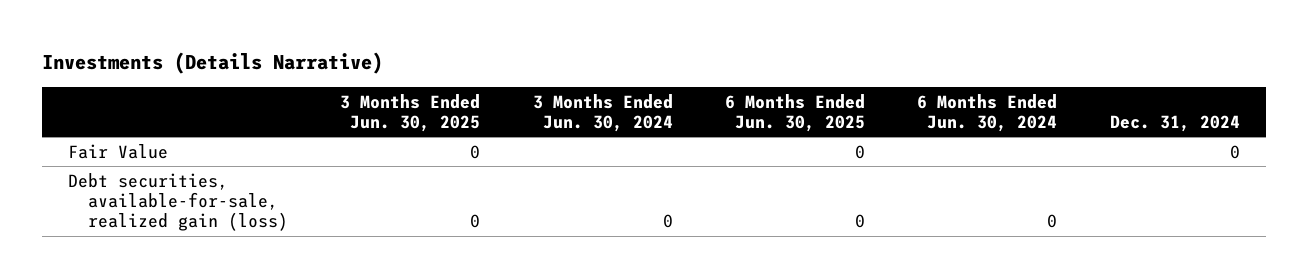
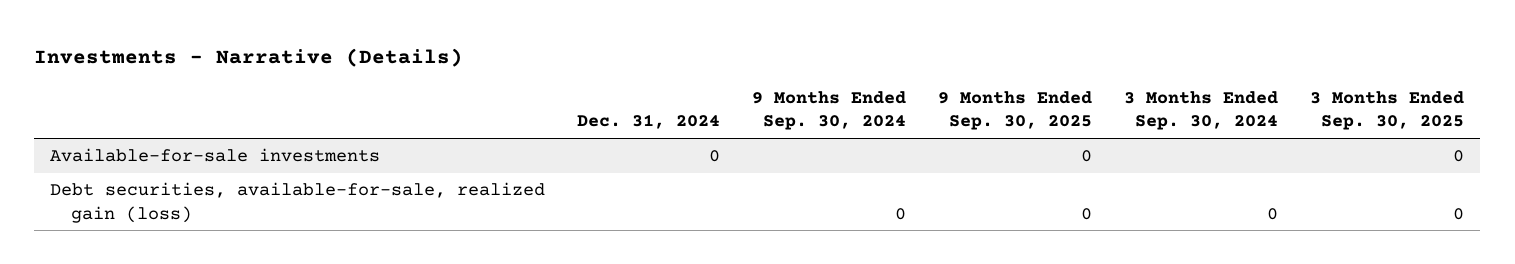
[42,52,384,75] Investments (Details Narrative) -> [34,47,464,67] Investments - Narrative (Details)
[340,93,481,132] 3 Months Ended Jun. 30, 2025 -> none
[532,93,673,132] 3 Months Ended Jun. 30, 2024 -> none
[725,93,866,132] 6 Months Ended Jun. 30, 2025 -> none
[917,93,1058,132] 6 Months Ended Jun. 30, 2024 -> none
none -> [752,91,907,131] 9 Months Ended Sep. 30, 2024
none -> [938,91,1093,131] 9 Months Ended Sep. 30, 2025
none -> [1124,91,1279,131] 3 Months Ended Sep. 30, 2024
none -> [1310,91,1465,131] 3 Months Ended Sep. 30, 2025
[68,143,169,159] Fair Value -> [50,148,381,163] Available-for-sale investments

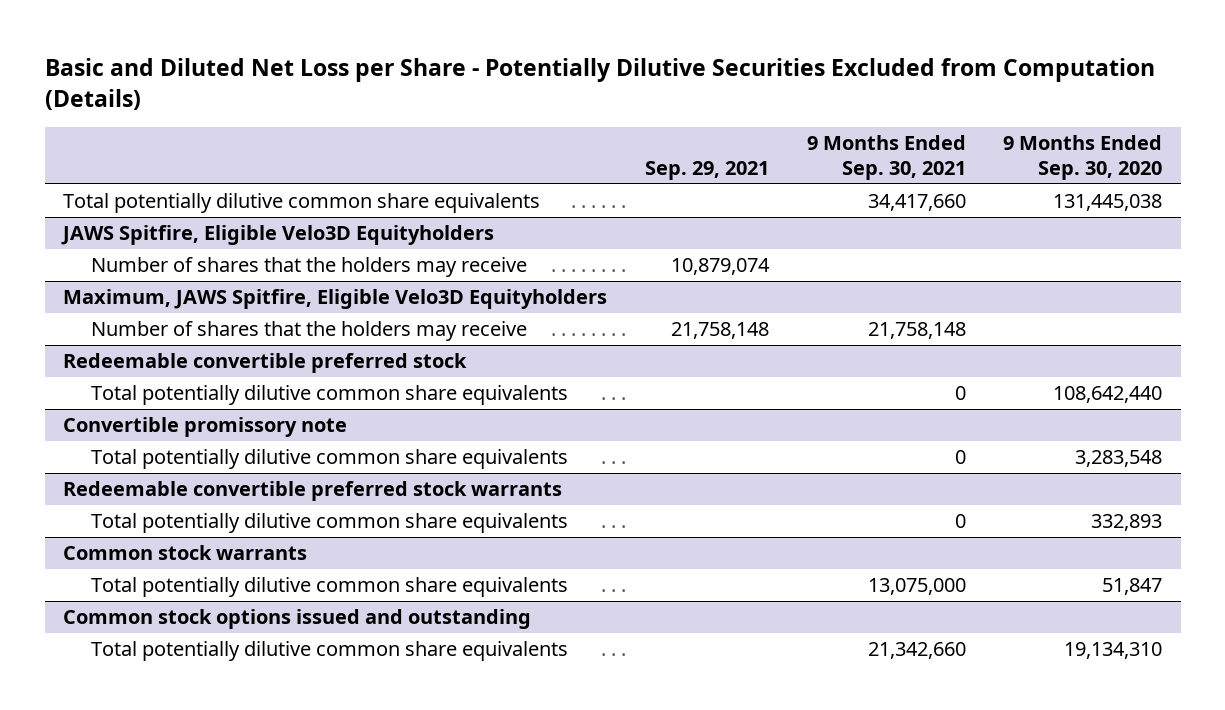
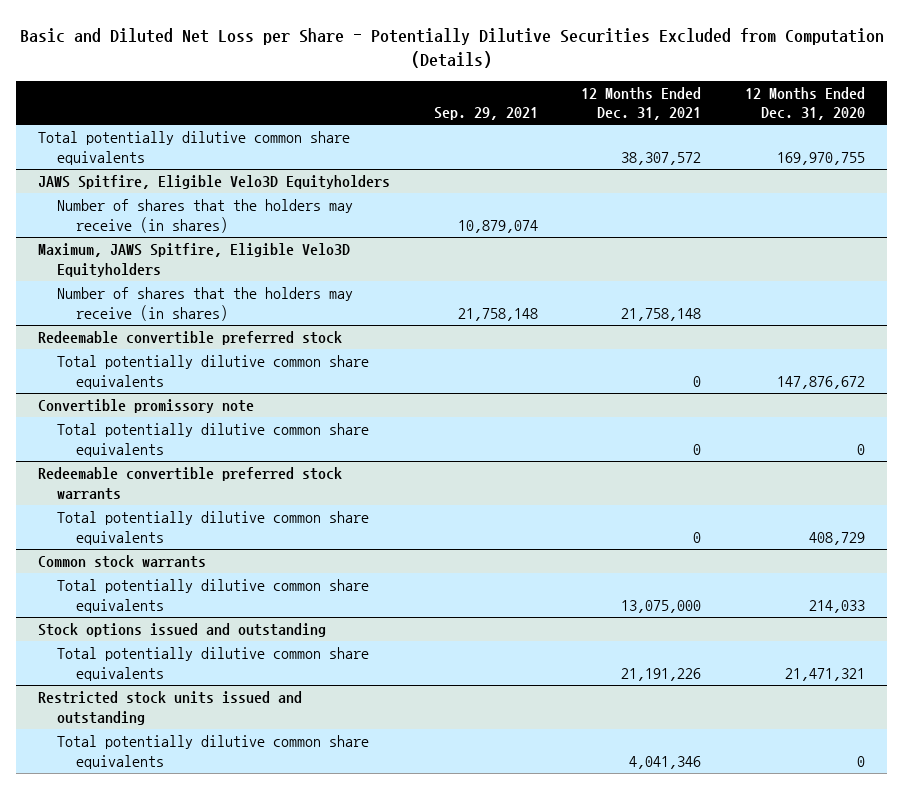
[806,135,966,181] 9 Months Ended Sep. 30, 2021 -> none
[1003,135,1163,181] 9 Months Ended Sep. 30, 2020 -> none
none -> [581,86,702,121] 12 Months Ended Dec. 31, 2021
none -> [744,86,865,121] 12 Months Ended Dec. 31, 2020
[90,257,527,278] Number of shares that the holders may receive -> [56,198,353,233] Number of shares that the holders may receive (in shares)
[90,321,527,342] Number of shares that the holders may receive -> [56,286,353,321] Number of shares that the holders may receive (in shares)
[63,609,532,630] Common stock options issued and outstanding -> [38,622,327,637] Stock options issued and outstanding
none -> [38,690,303,725] Restricted stock units issued and outstanding
none -> [56,734,369,769] Total potentially dilutive common share equivalents

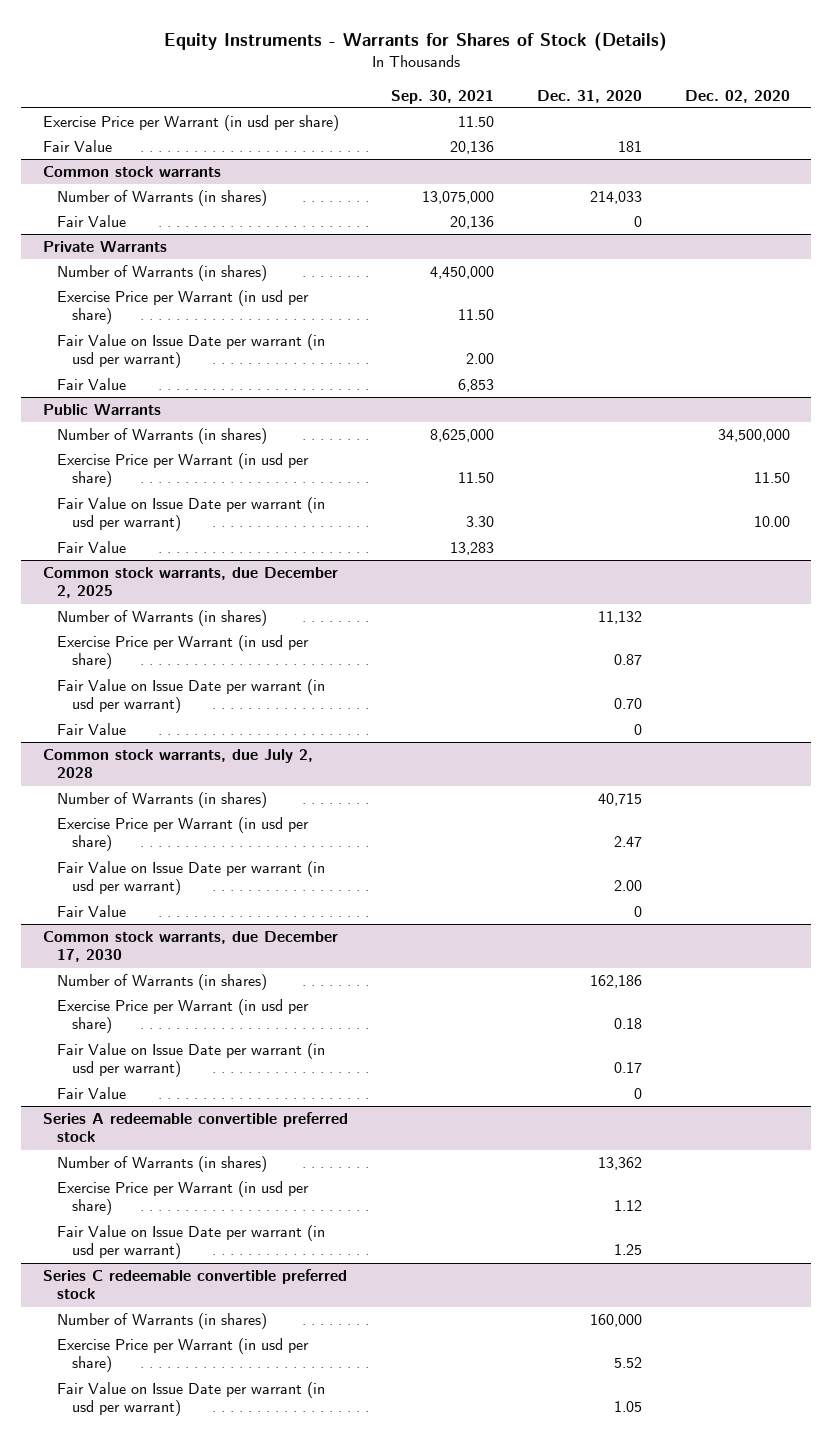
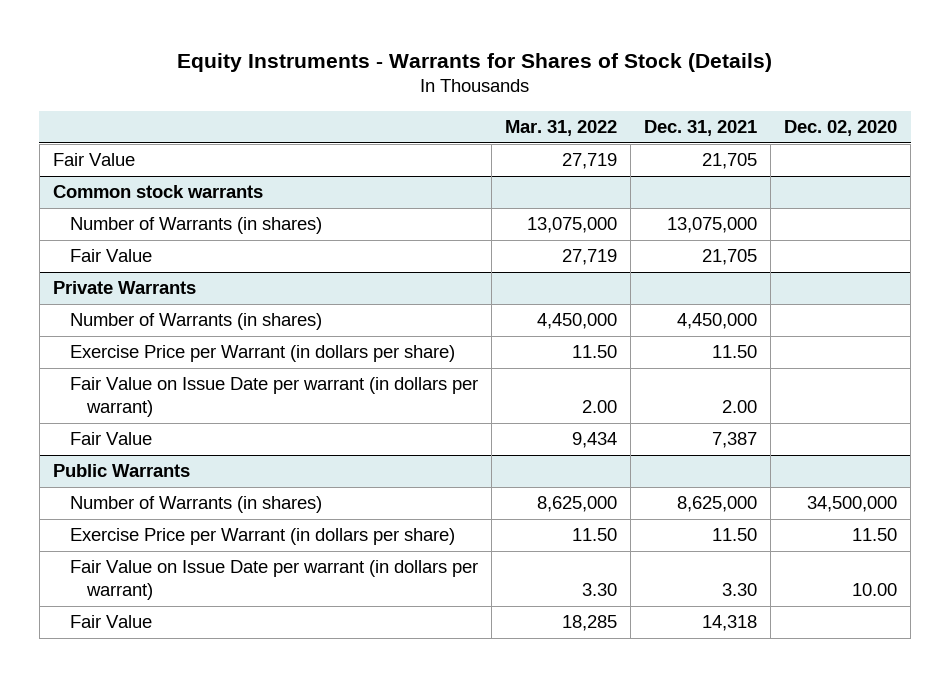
[390,89,494,104] Sep. 30, 2021 -> none
[536,89,642,103] Dec. 31, 2020 -> none
none -> [505,120,618,137] Mar. 31, 2022
none -> [644,120,758,137] Dec. 31, 2021
[42,115,339,132] Exercise Price per Warrant (in usd per share) -> none
[57,290,310,325] Exercise Price per Warrant (in usd per share) -> [70,345,456,363] Exercise Price per Warrant (in dollars per share)
[57,334,326,369] Fair Value on Issue Date per warrant (in usd per warrant) -> [70,377,479,417] Fair Value on Issue Date per warrant (in dollars per warrant)
[57,453,310,488] Exercise Price per Warrant (in usd per share) -> [70,528,456,546] Exercise Price per Warrant (in dollars per share)
[57,497,326,532] Fair Value on Issue Date per warrant (in usd per warrant) -> [70,560,479,600] Fair Value on Issue Date per warrant (in dollars per warrant)
[42,567,338,599] Common stock warrants, due December 2, 2025 -> none
[57,610,268,627] Number of Warrants (in shares) -> none
[57,635,310,670] Exercise Price per Warrant (in usd per share) -> none
[57,679,326,714] Fair Value on Issue Date per warrant (in usd per warrant) -> none
[57,723,127,736] Fair Value -> none
[42,749,313,779] Common stock warrants, due July 2, 2028 -> none
[57,792,268,809] Number of Warrants (in shares) -> none
[57,817,310,852] Exercise Price per Warrant (in usd per share) -> none
[57,861,326,896] Fair Value on Issue Date per warrant (in usd per warrant) -> none
[57,905,127,918] Fair Value -> none
[42,931,338,963] Common stock warrants, due December 17, 2030 -> none
[57,974,268,991] Number of Warrants (in shares) -> none
[57,999,310,1034] Exercise Price per Warrant (in usd per share) -> none
[57,1043,326,1078] Fair Value on Issue Date per warrant (in usd per warrant) -> none
[57,1087,127,1100] Fair Value -> none
[42,1112,348,1143] Series A redeemable convertible preferred stock -> none
[57,1156,268,1173] Number of Warrants (in shares) -> none
[57,1181,310,1216] Exercise Price per Warrant (in usd per share) -> none
[57,1225,326,1260] Fair Value on Issue Date per warrant (in usd per warrant) -> none
[42,1269,347,1300] Series C redeemable convertible preferred stock -> none
[57,1313,268,1330] Number of Warrants (in shares) -> none
[57,1338,310,1373] Exercise Price per Warrant (in usd per share) -> none
[57,1382,326,1417] Fair Value on Issue Date per warrant (in usd per warrant) -> none

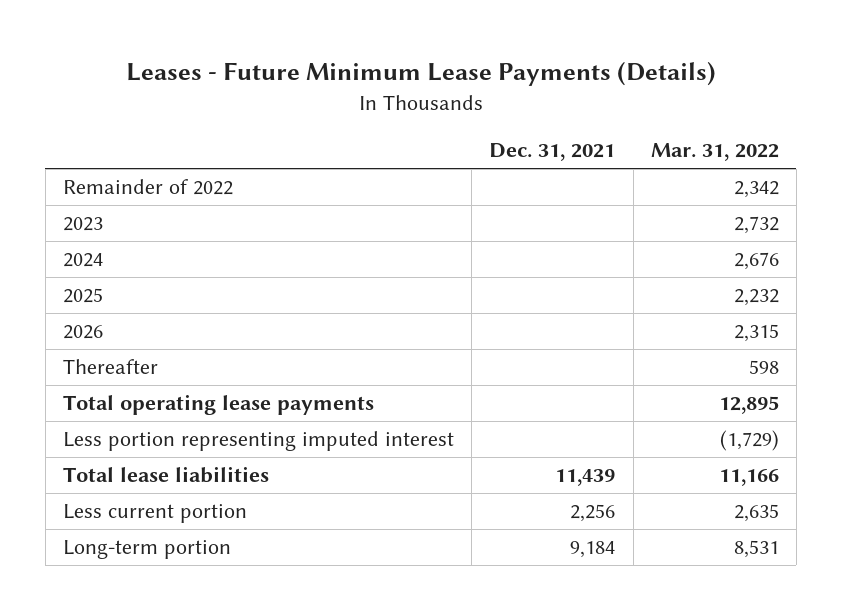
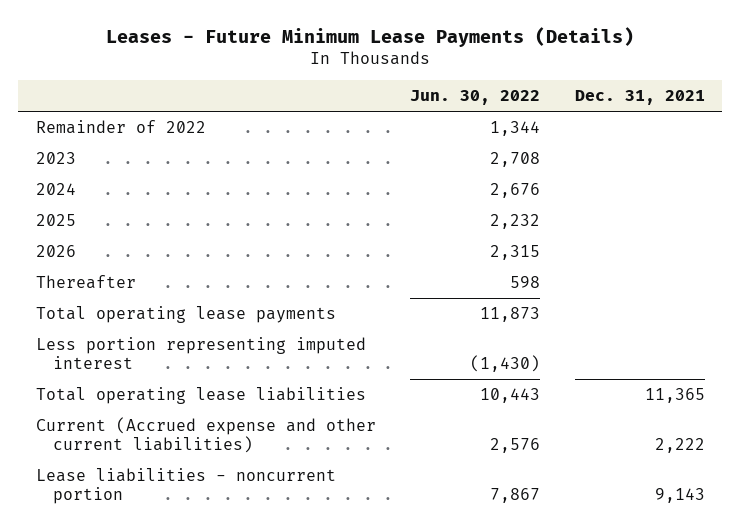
[650,143,779,162] Mar. 31, 2022 -> none
none -> [410,90,541,106] Jun. 30, 2022
[62,504,247,524] Less current portion -> none
[62,540,231,560] Long-term portion -> none
[62,466,269,484] Total lease liabilities -> [35,387,366,405] Total operating lease liabilities
[555,469,616,487] 11,439 -> [644,388,705,404] 11,365
none -> [35,417,376,454] Current (Accrued expense and other current liabilities)
none -> [35,468,336,505] Lease liabilities - noncurrent portion

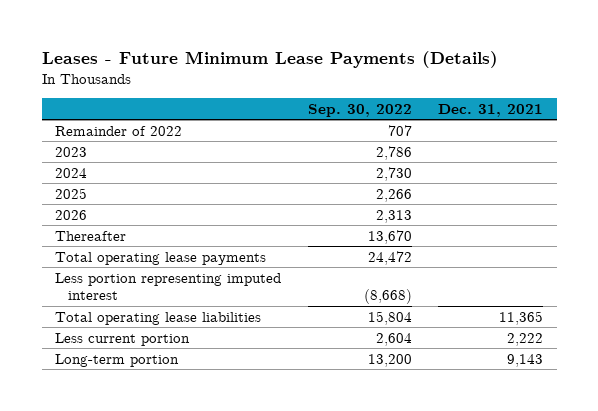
[410,90,541,106] Jun. 30, 2022 -> none
none -> [307,103,412,117] Sep. 30, 2022
[35,417,376,454] Current (Accrued expense and other current liabilities) -> [54,332,190,346] Less current portion
[35,468,336,505] Lease liabilities - noncurrent portion -> [54,353,179,367] Long-term portion

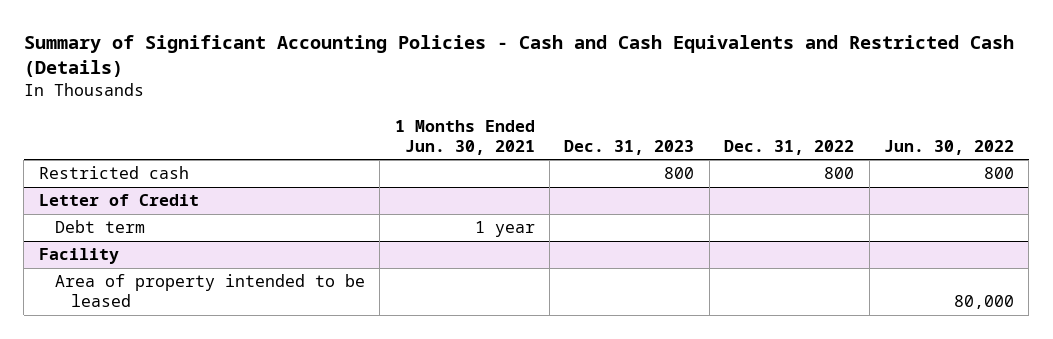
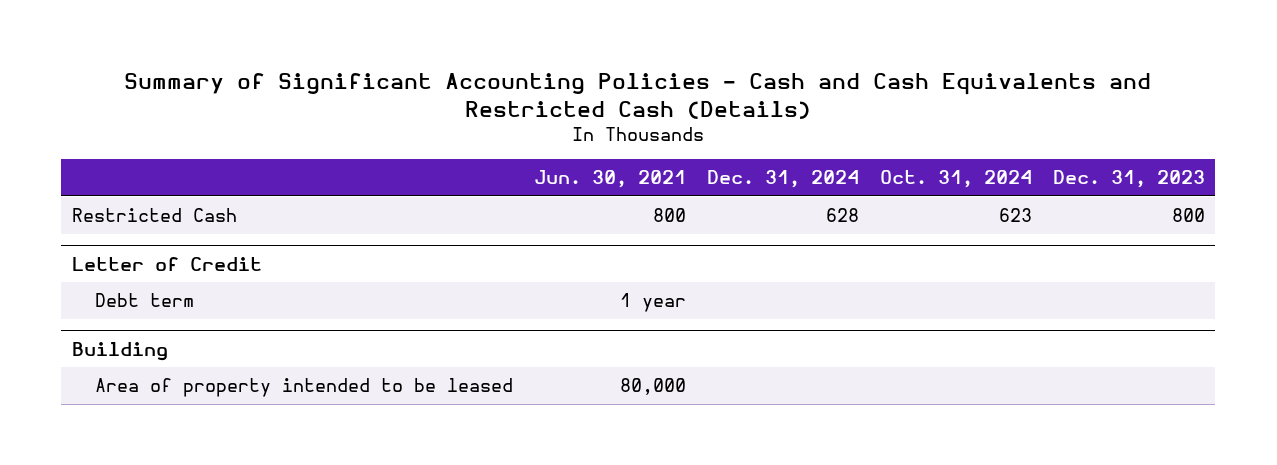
[394,119,535,155] 1 Months Ended Jun. 30, 2021 -> none
[724,139,855,155] Dec. 31, 2022 -> none
[883,139,1014,155] Jun. 30, 2022 -> none
none -> [534,170,687,189] Jun. 30, 2021
none -> [707,170,860,189] Dec. 31, 2024
none -> [880,170,1033,189] Oct. 31, 2024
[38,166,189,180] Restricted cash -> [71,208,237,223] Restricted Cash
[38,248,119,265] Facility -> [71,341,168,361] Building

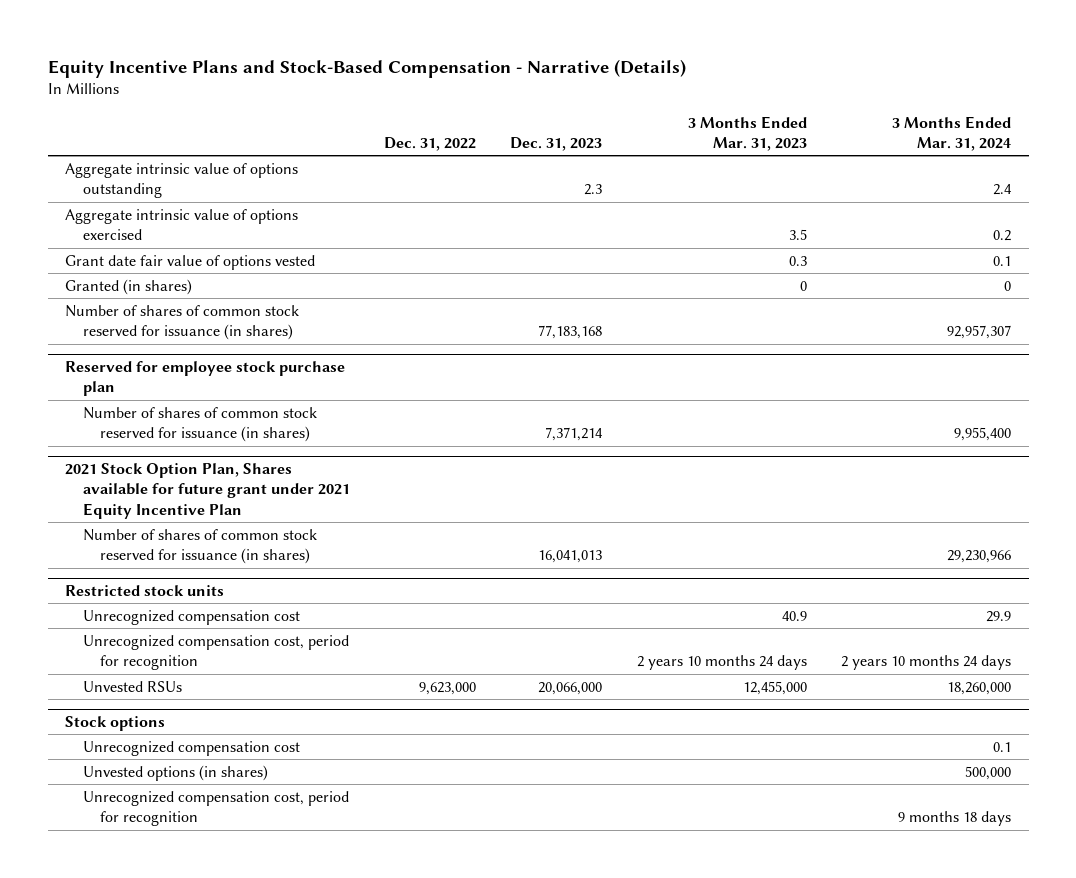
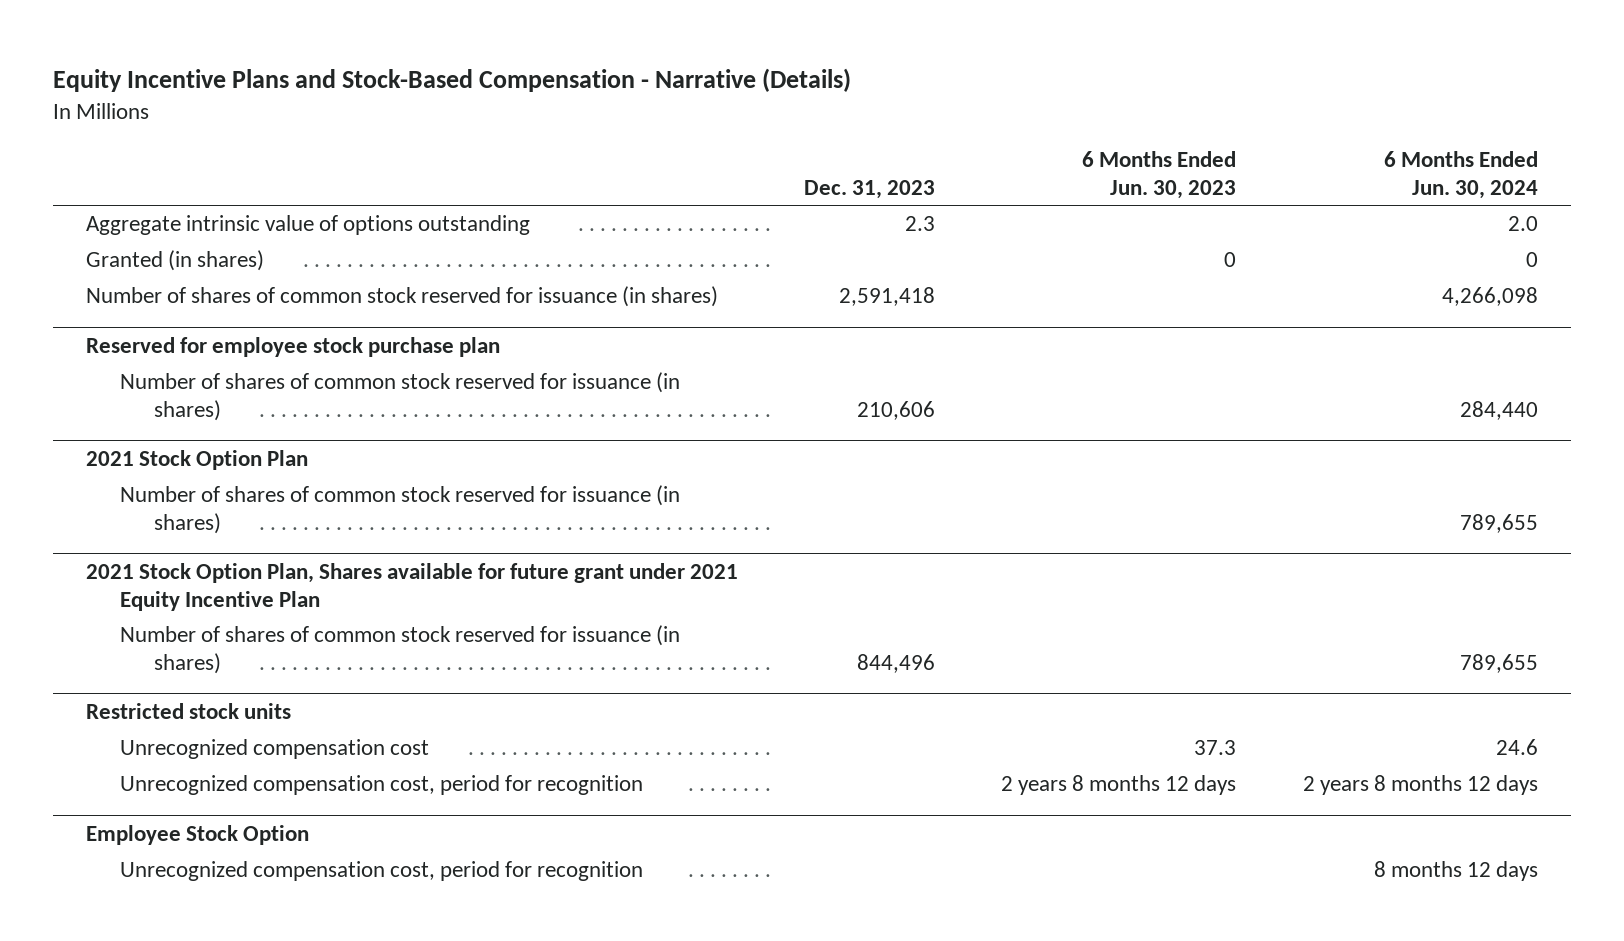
[384,136,477,151] Dec. 31, 2022 -> none
[687,115,807,151] 3 Months Ended Mar. 31, 2023 -> none
[892,115,1012,151] 3 Months Ended Mar. 31, 2024 -> none
none -> [1082,150,1237,199] 6 Months Ended Jun. 30, 2023
none -> [1383,150,1538,199] 6 Months Ended Jun. 30, 2024
[65,208,299,241] Aggregate intrinsic value of options exercised -> none
[65,254,316,270] Grant date fair value of options vested -> none
[538,325,603,340] 77,183,168 -> [839,287,936,307] 2,591,418
[545,427,604,442] 7,371,214 -> [857,401,936,421] 210,606
none -> [85,450,308,471] 2021 Stock Option Plan
none -> [119,485,680,535] Number of shares of common stock reserved for issuance (in shares)
[538,550,603,564] 16,041,013 -> [857,654,936,674] 844,496
[82,680,182,692] Unvested RSUs -> none
[82,740,300,756] Unrecognized compensation cost -> none
[82,764,268,781] Unvested options (in shares) -> none
[65,715,166,731] Stock options -> [85,825,309,846] Employee Stock Option

